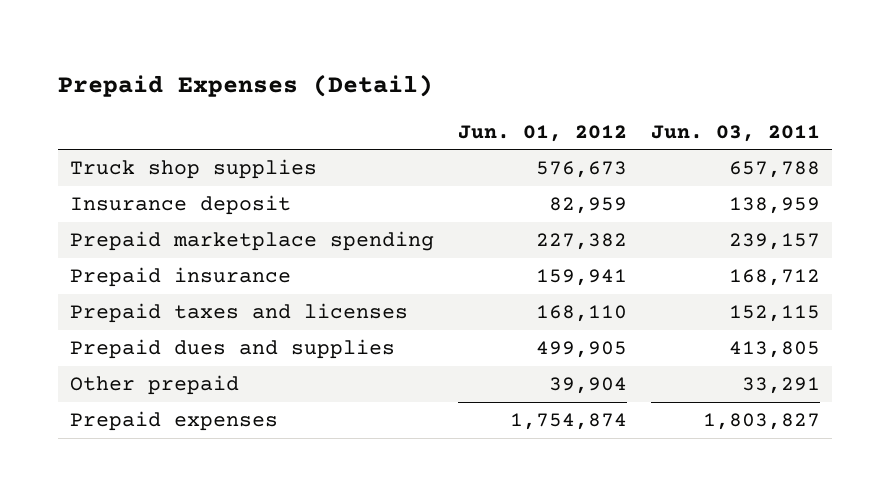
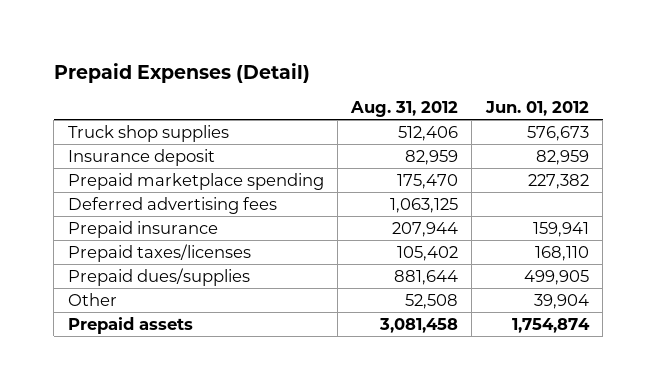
[651,124,821,142] Jun. 03, 2011 -> none
none -> [350,101,459,118] Aug. 31, 2012
none -> [67,196,277,214] Deferred advertising fees
[70,303,409,324] Prepaid taxes and licenses -> [67,243,251,262] Prepaid taxes/licenses
[70,339,396,360] Prepaid dues and supplies -> [67,267,250,286] Prepaid dues/supplies
[70,375,240,396] Other prepaid -> [67,292,117,306] Other
[70,411,279,432] Prepaid expenses -> [67,316,193,334] Prepaid assets

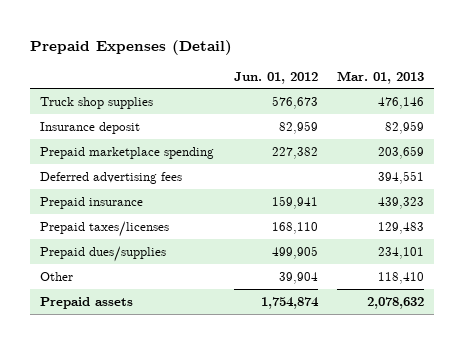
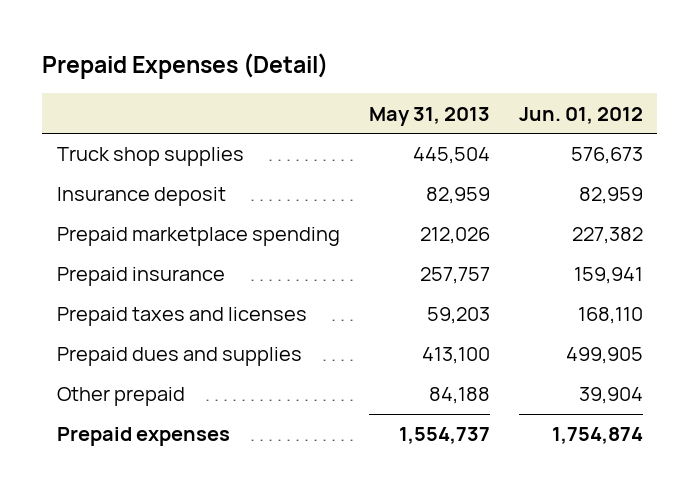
[337,70,425,84] Mar. 01, 2013 -> none
none -> [368,106,490,126] May 31, 2013
[39,171,182,184] Deferred advertising fees -> none
[39,220,169,237] Prepaid taxes/licenses -> [56,307,307,327] Prepaid taxes and licenses
[39,245,166,262] Prepaid dues/supplies -> [56,347,302,367] Prepaid dues and supplies
[39,271,73,281] Other -> [56,387,185,407] Other prepaid
[39,296,133,309] Prepaid assets -> [56,427,230,447] Prepaid expenses

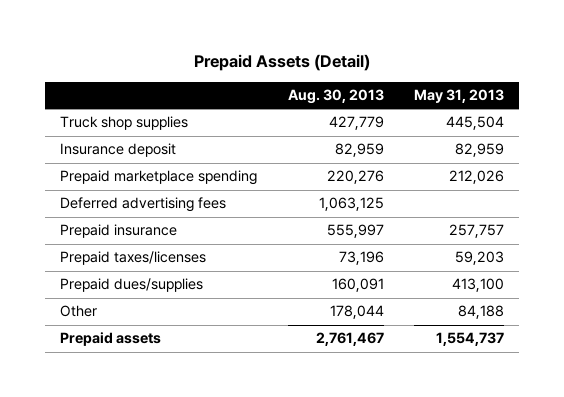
[42,53,329,80] Prepaid Expenses (Detail) -> [194,54,371,72] Prepaid Assets (Detail)
[518,106,643,124] Jun. 01, 2012 -> none
none -> [287,89,384,105] Aug. 30, 2013
none -> [60,197,227,213] Deferred advertising fees
[56,307,307,327] Prepaid taxes and licenses -> [60,251,207,266] Prepaid taxes/licenses
[56,347,302,367] Prepaid dues and supplies -> [60,278,204,293] Prepaid dues/supplies
[56,387,185,407] Other prepaid -> [60,305,98,318] Other
[56,427,230,447] Prepaid expenses -> [60,332,162,347] Prepaid assets

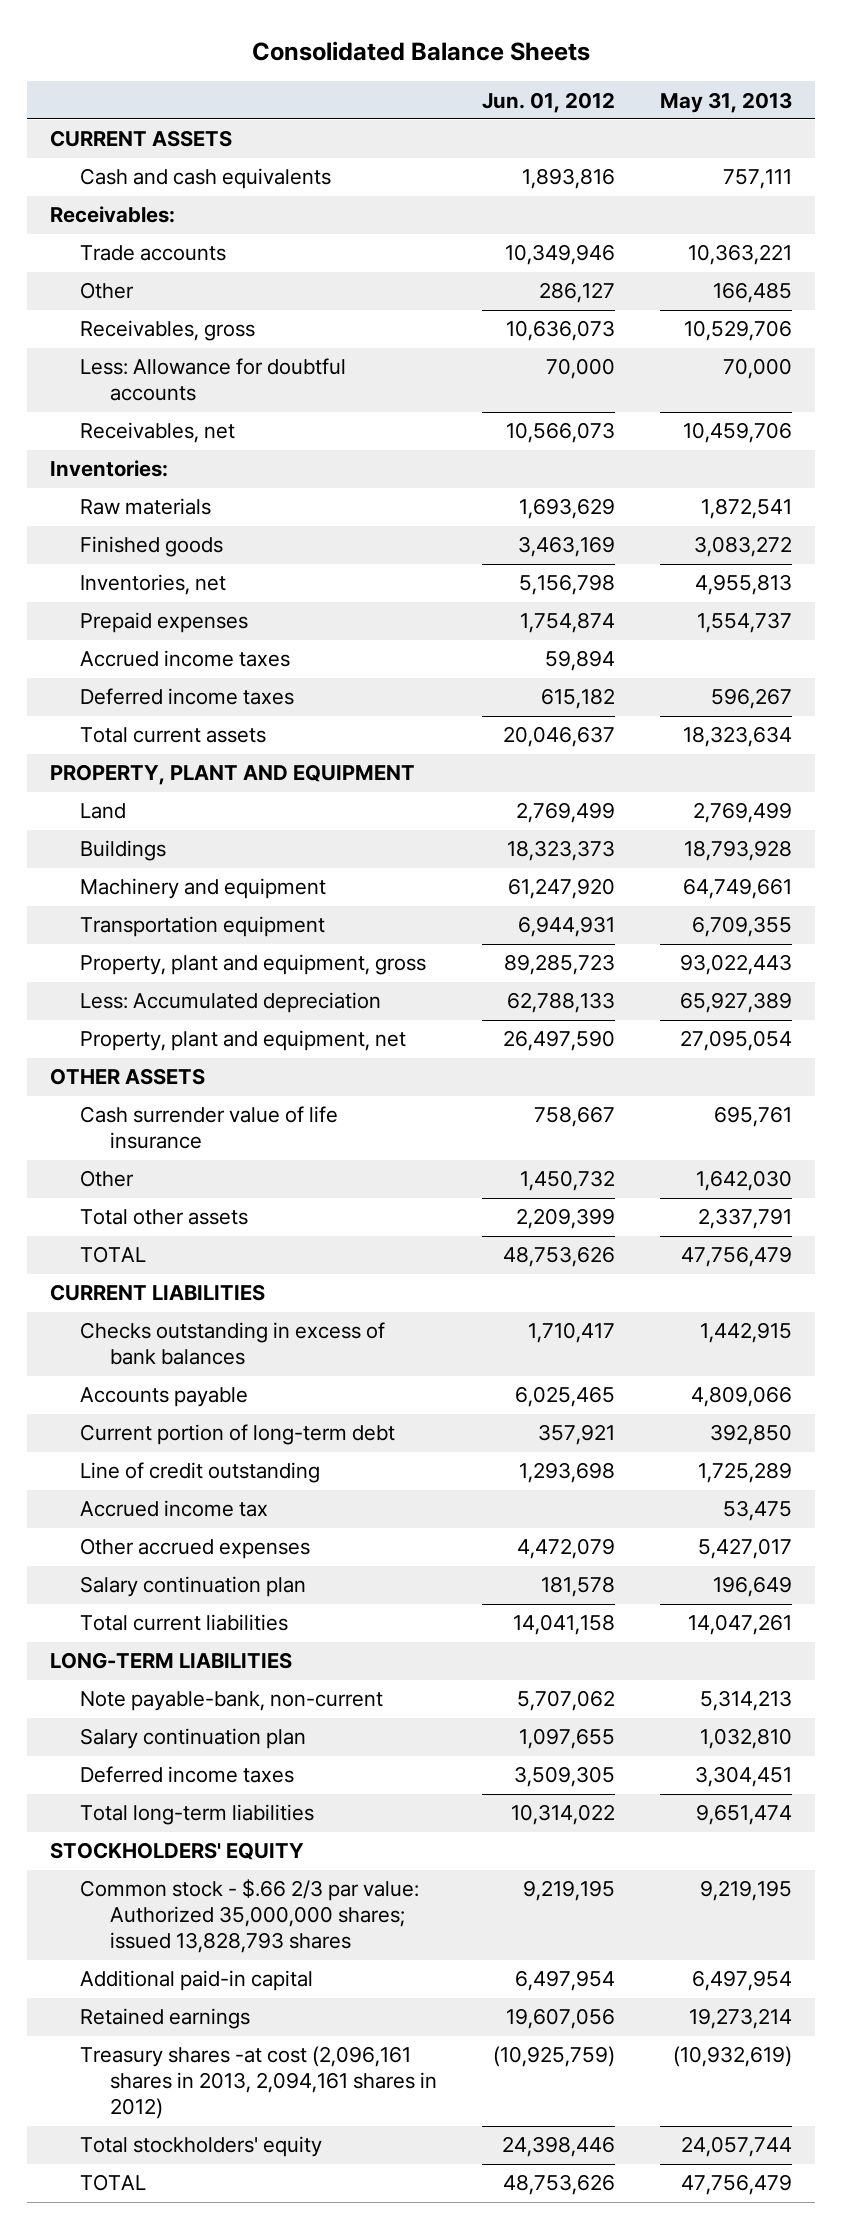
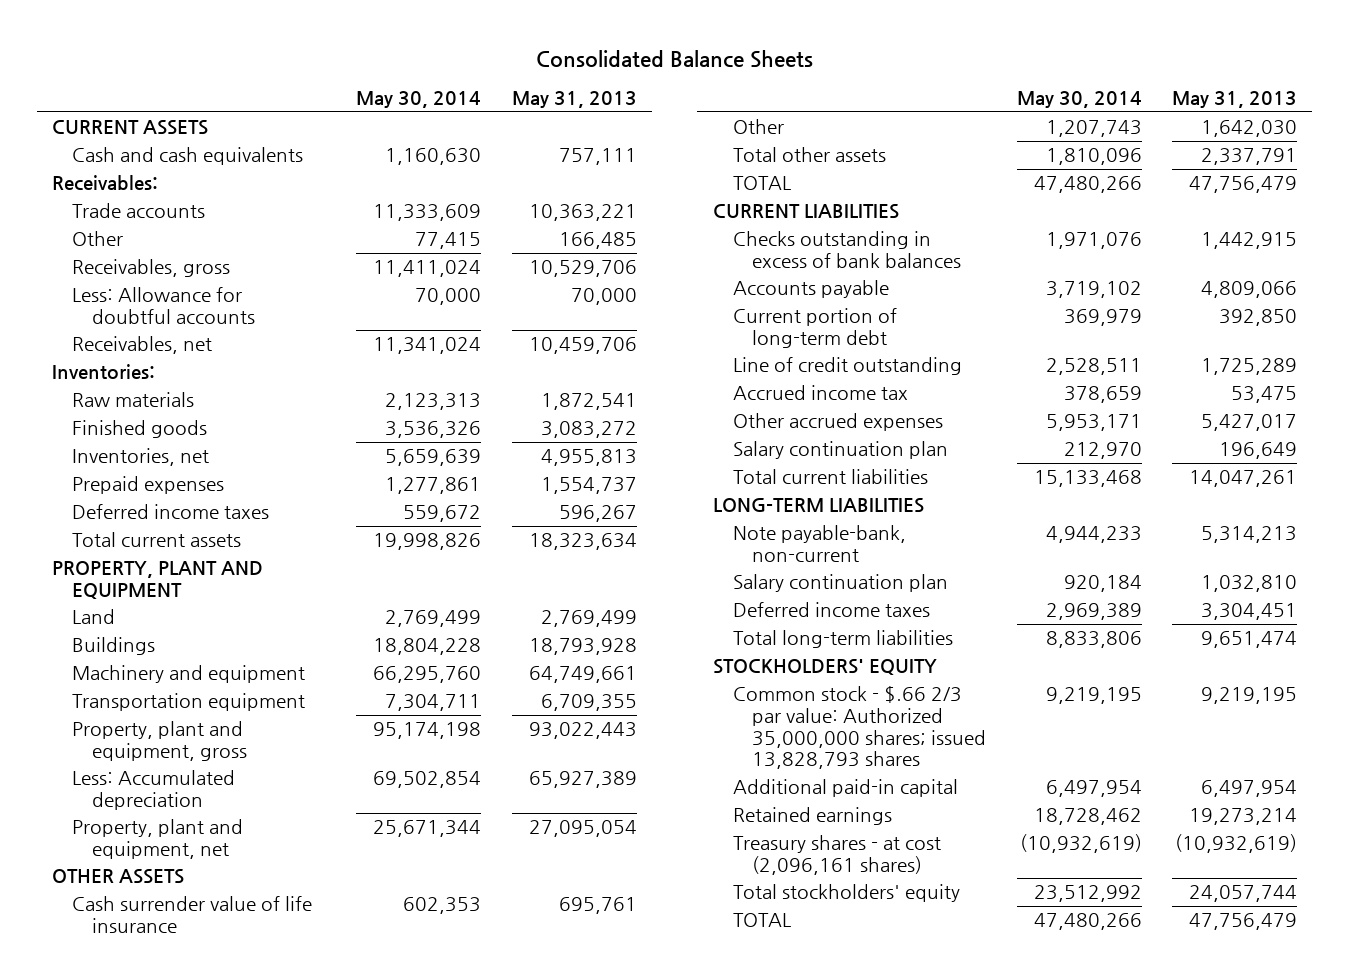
[482,91,616,113] Jun. 01, 2012 -> none
none -> [356,91,482,109] May 30, 2014
[80,650,291,668] Accrued income taxes -> none
[80,2046,438,2120] Treasury shares -at cost (2,096,161 shares in 2013, 2,094,161 shares in 2012) -> [732,835,941,875] Treasury shares - at cost (2,096,161 shares)

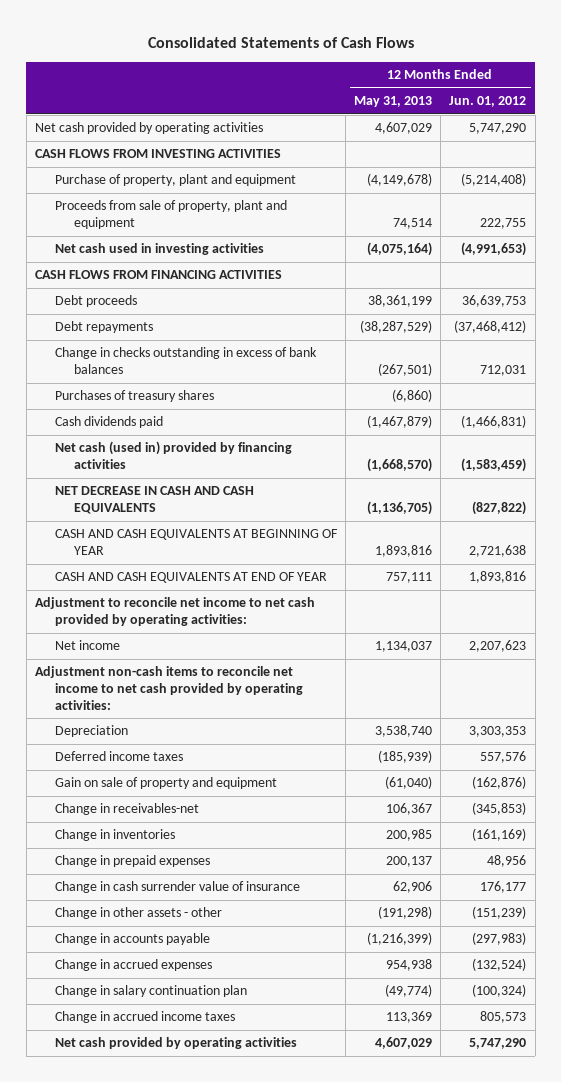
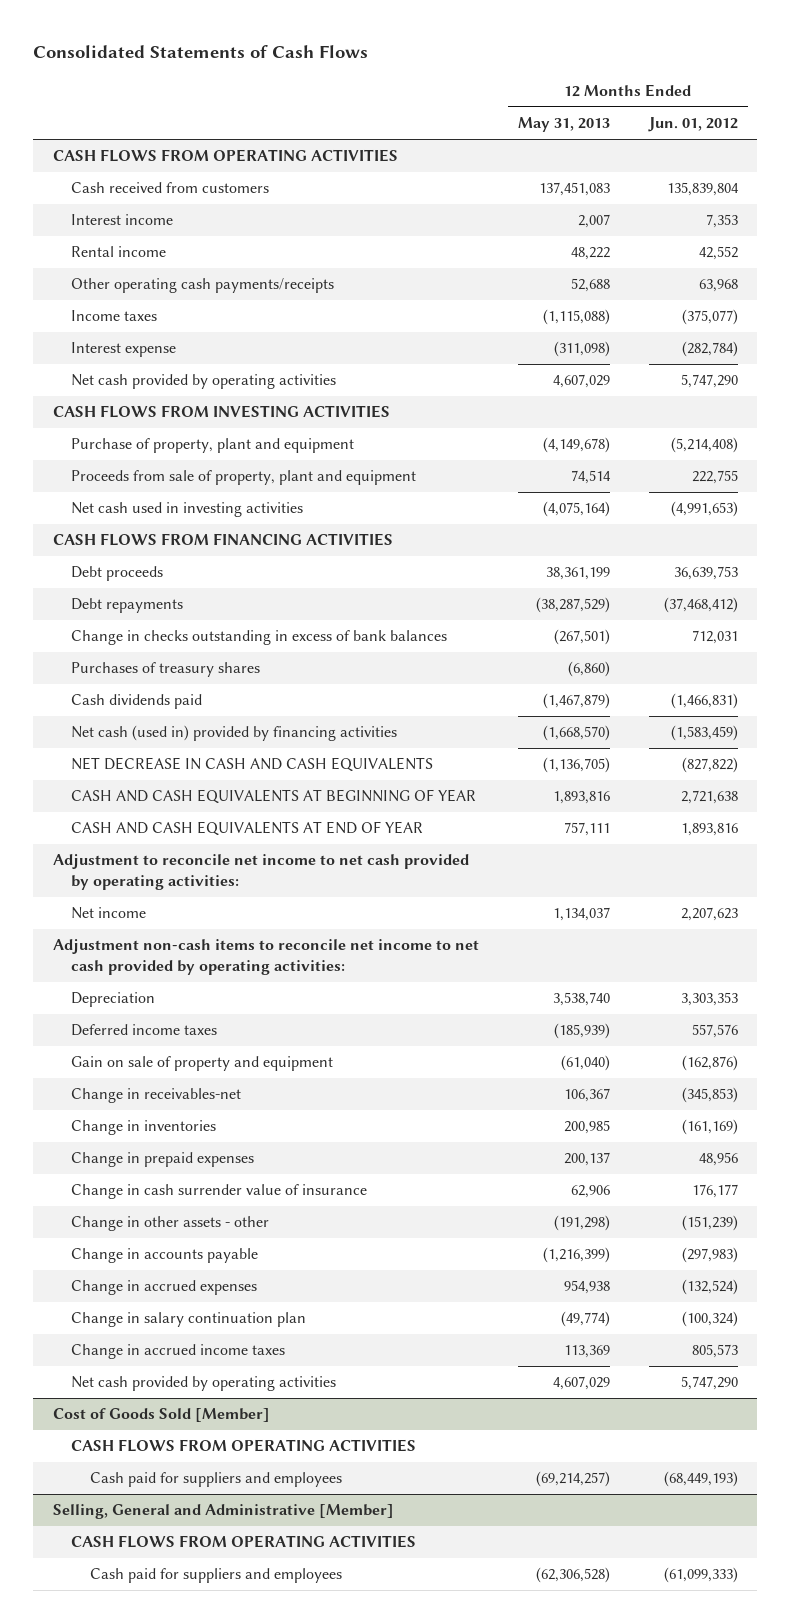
none -> [52,149,398,163] CASH FLOWS FROM OPERATING ACTIVITIES
none -> [71,182,270,194] Cash received from customers
none -> [71,214,174,226] Interest income
none -> [71,246,167,258] Rental income
none -> [71,278,335,294] Other operating cash payments/receipts
none -> [71,310,158,322] Income taxes
none -> [71,342,177,358] Interest expense
none -> [52,1408,270,1423] Cost of Goods Sold [Member]
none -> [71,1439,417,1453] CASH FLOWS FROM OPERATING ACTIVITIES
none -> [90,1472,343,1488] Cash paid for suppliers and employees
none -> [52,1504,394,1520] Selling, General and Administrative [Member]
none -> [71,1535,417,1549] CASH FLOWS FROM OPERATING ACTIVITIES
none -> [90,1568,343,1584] Cash paid for suppliers and employees

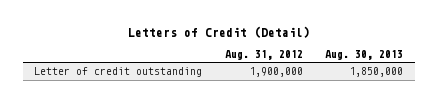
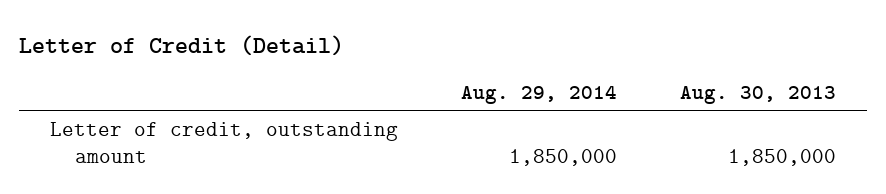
[127,25,310,38] Letters of Credit (Detail) -> [18,34,344,56] Letter of Credit (Detail)
[224,49,303,60] Aug. 31, 2012 -> none
none -> [460,85,617,105] Aug. 29, 2014
[34,67,203,78] Letter of credit outstanding -> [50,121,399,164] Letter of credit, outstanding amount

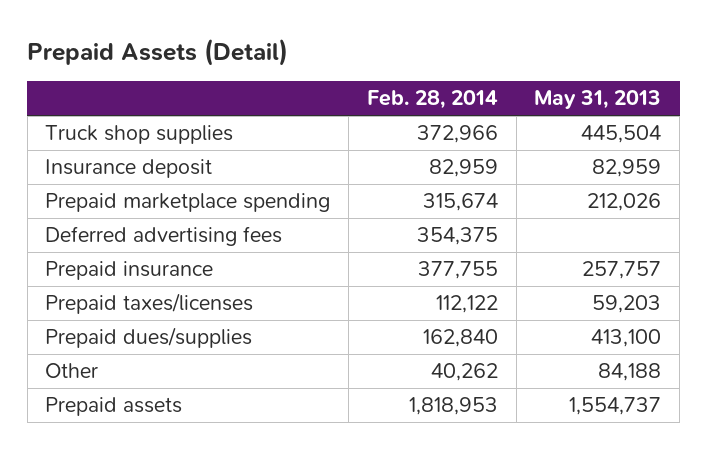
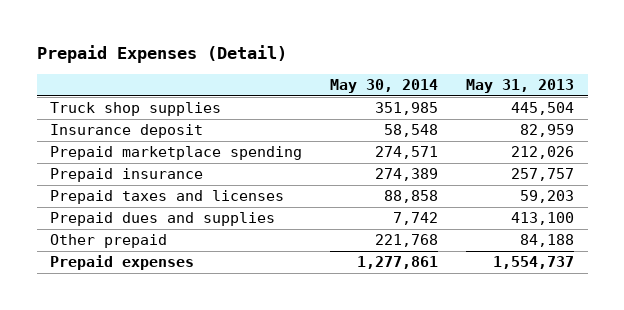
[27,38,289,67] Prepaid Assets (Detail) -> [36,45,287,64] Prepaid Expenses (Detail)
[366,90,498,110] Feb. 28, 2014 -> none
none -> [330,79,439,94] May 30, 2014
[45,226,283,247] Deferred advertising fees -> none
[45,293,254,315] Prepaid taxes/licenses -> [50,190,285,205] Prepaid taxes and licenses
[45,327,253,349] Prepaid dues/supplies -> [50,212,276,227] Prepaid dues and supplies
[45,363,99,379] Other -> [50,234,168,249] Other prepaid
[45,397,183,417] Prepaid assets -> [50,255,195,271] Prepaid expenses

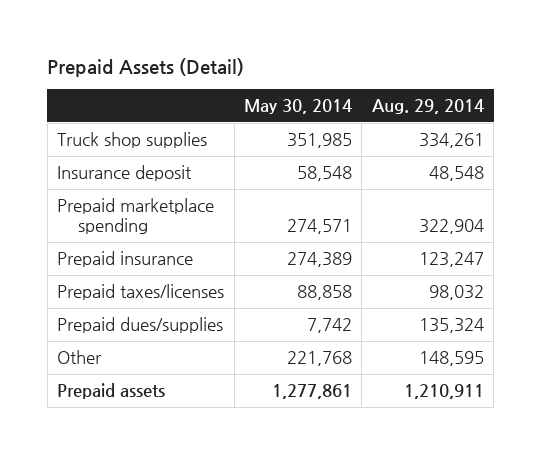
[36,45,287,64] Prepaid Expenses (Detail) -> [47,57,245,77] Prepaid Assets (Detail)
[465,79,574,94] May 31, 2013 -> none
none -> [371,99,484,115] Aug. 29, 2014
[50,190,285,205] Prepaid taxes and licenses -> [57,284,225,301] Prepaid taxes/licenses
[50,212,276,227] Prepaid dues and supplies -> [57,317,224,334] Prepaid dues/supplies
[50,234,168,249] Other prepaid -> [57,350,103,365] Other
[50,255,195,271] Prepaid expenses -> [57,383,166,400] Prepaid assets

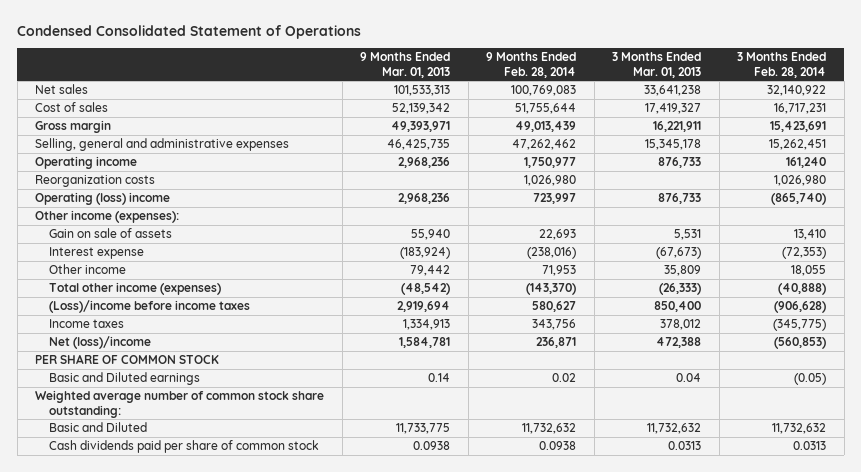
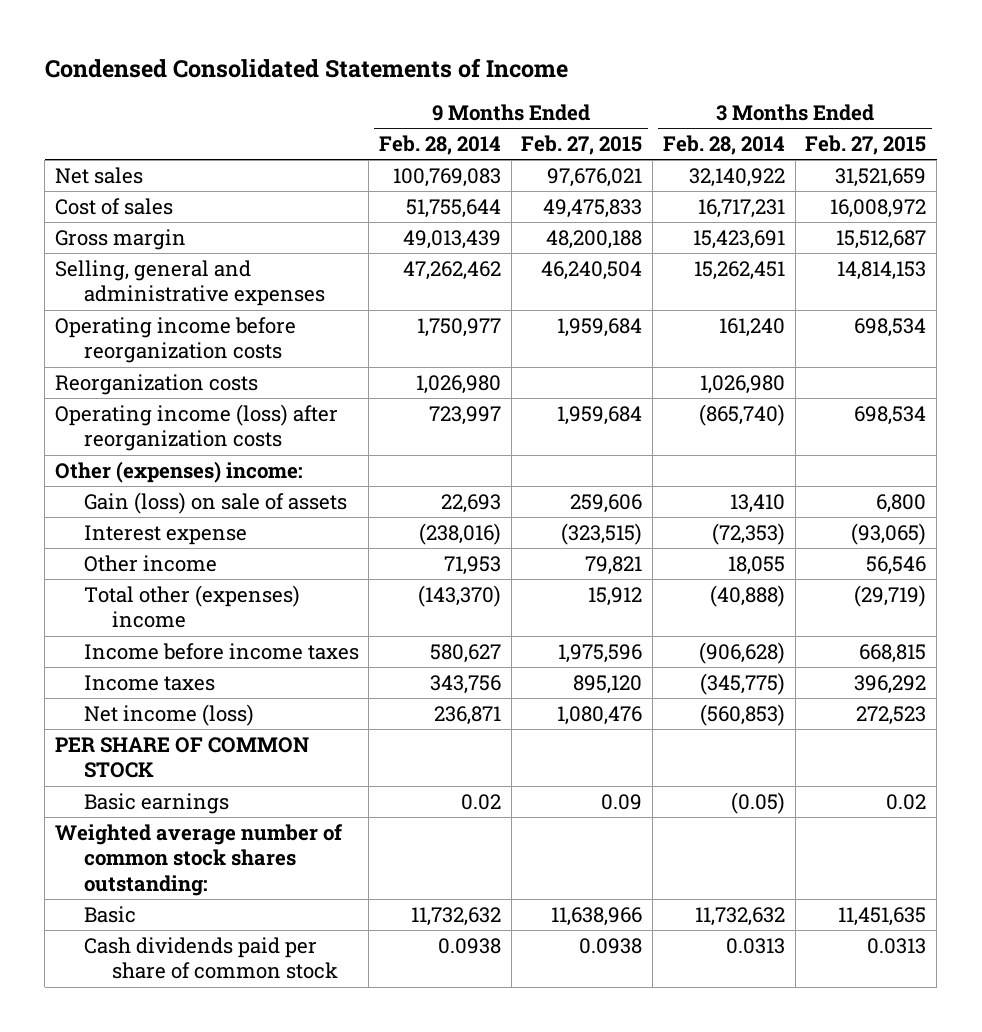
[17,24,362,39] Condensed Consolidated Statement of Operations -> [44,57,568,78] Condensed Consolidated Statements of Income
[360,52,451,78] 9 Months Ended Mar. 01, 2013 -> none
[612,52,702,78] 3 Months Ended Mar. 01, 2013 -> none
none -> [521,135,643,156] Feb. 27, 2015
none -> [805,135,927,156] Feb. 27, 2015
[35,156,138,170] Operating income -> [55,316,297,364] Operating income before reorganization costs
[35,192,171,206] Operating (loss) income -> [55,403,339,452] Operating income (loss) after reorganization costs
[35,210,180,224] Other income (expenses): -> [55,460,304,483] Other (expenses) income:
[48,228,172,239] Gain on sale of assets -> [83,491,347,514] Gain (loss) on sale of assets
[48,282,221,296] Total other income (expenses) -> [83,584,300,629] Total other (expenses) income
[48,300,250,314] (Loss)/income before income taxes -> [83,642,359,660] Income before income taxes
[48,336,151,350] Net (loss)/income -> [83,703,254,726] Net income (loss)
[48,372,200,386] Basic and Diluted earnings -> [83,792,229,814] Basic earnings
[35,390,325,418] Weighted average number of common stock share outstanding: -> [55,823,344,896] Weighted average number of common stock shares outstanding:
[48,422,147,433] Basic and Diluted -> [83,905,136,923] Basic

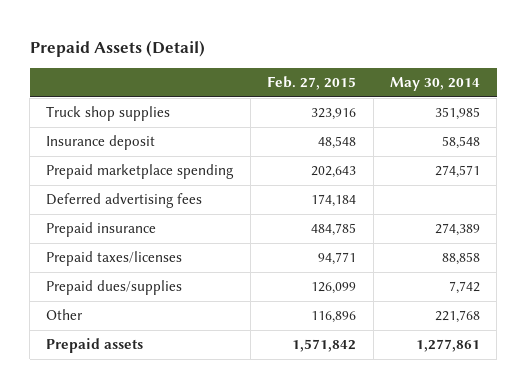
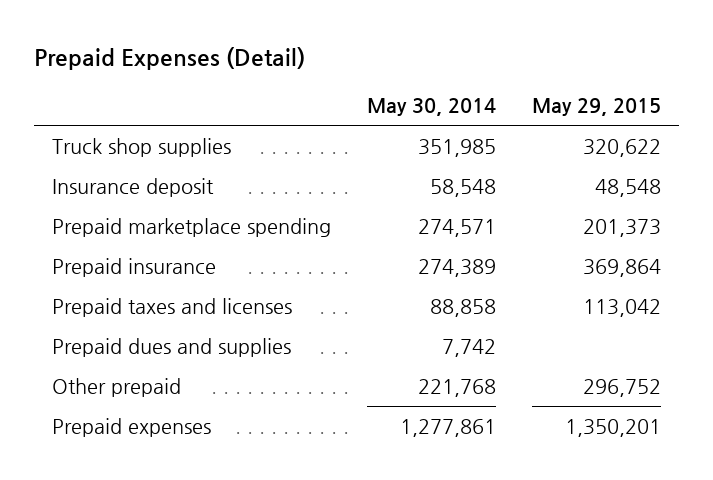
[29,39,205,57] Prepaid Assets (Detail) -> [33,46,305,70] Prepaid Expenses (Detail)
[267,76,357,91] Feb. 27, 2015 -> none
none -> [532,98,662,117] May 29, 2015
[46,193,203,209] Deferred advertising fees -> none
[46,251,183,267] Prepaid taxes/licenses -> [51,298,292,318] Prepaid taxes and licenses
[46,280,183,296] Prepaid dues/supplies -> [51,338,291,358] Prepaid dues and supplies
[46,309,84,321] Other -> [51,378,181,398] Other prepaid
[46,338,144,354] Prepaid assets -> [51,418,211,438] Prepaid expenses

